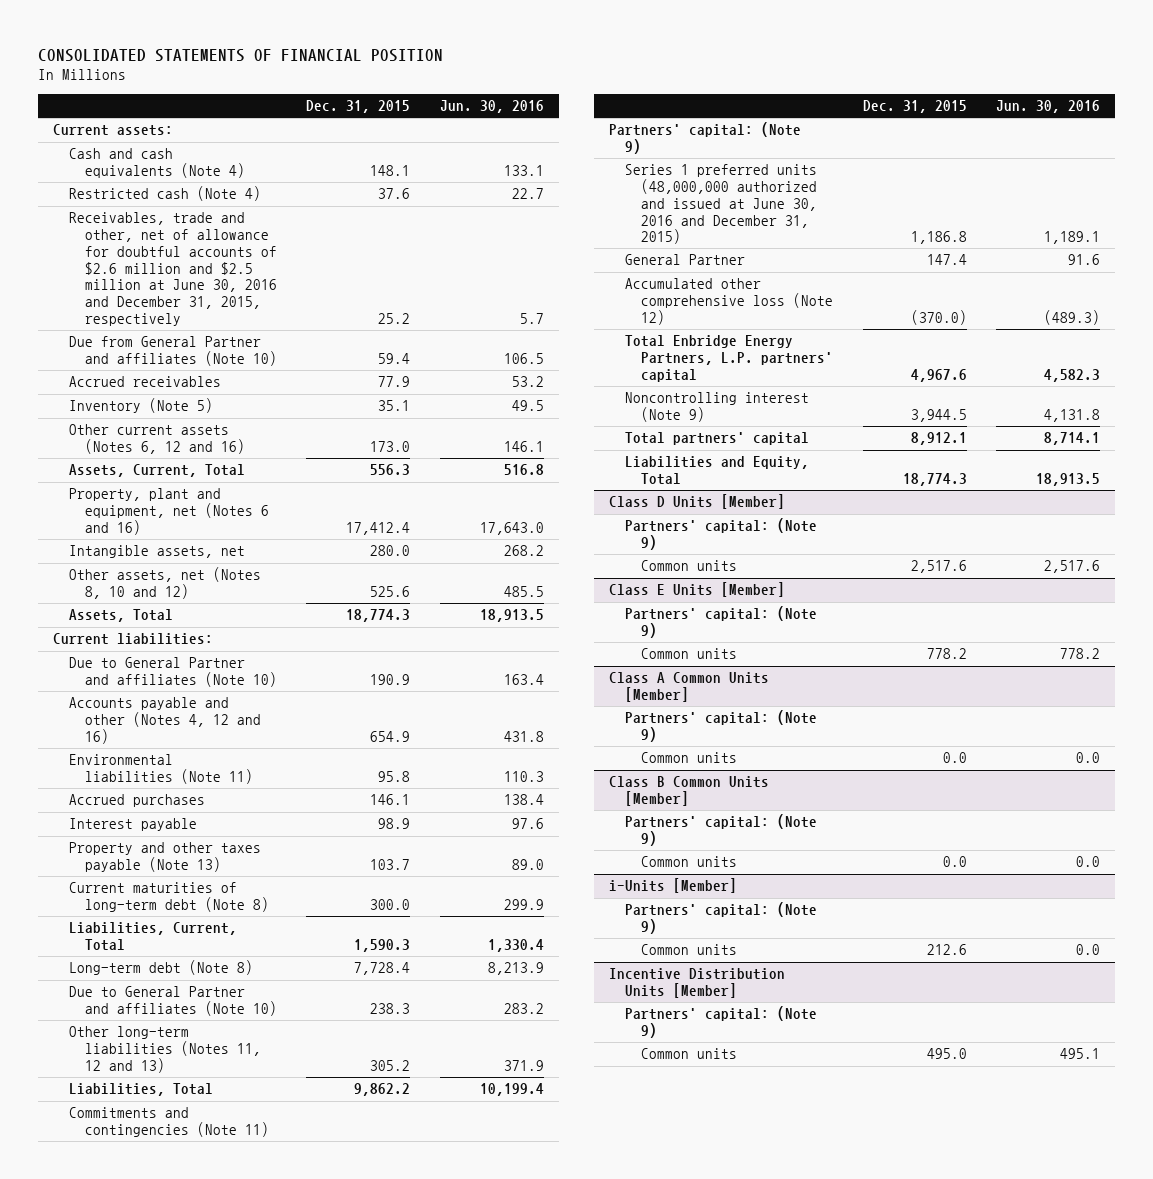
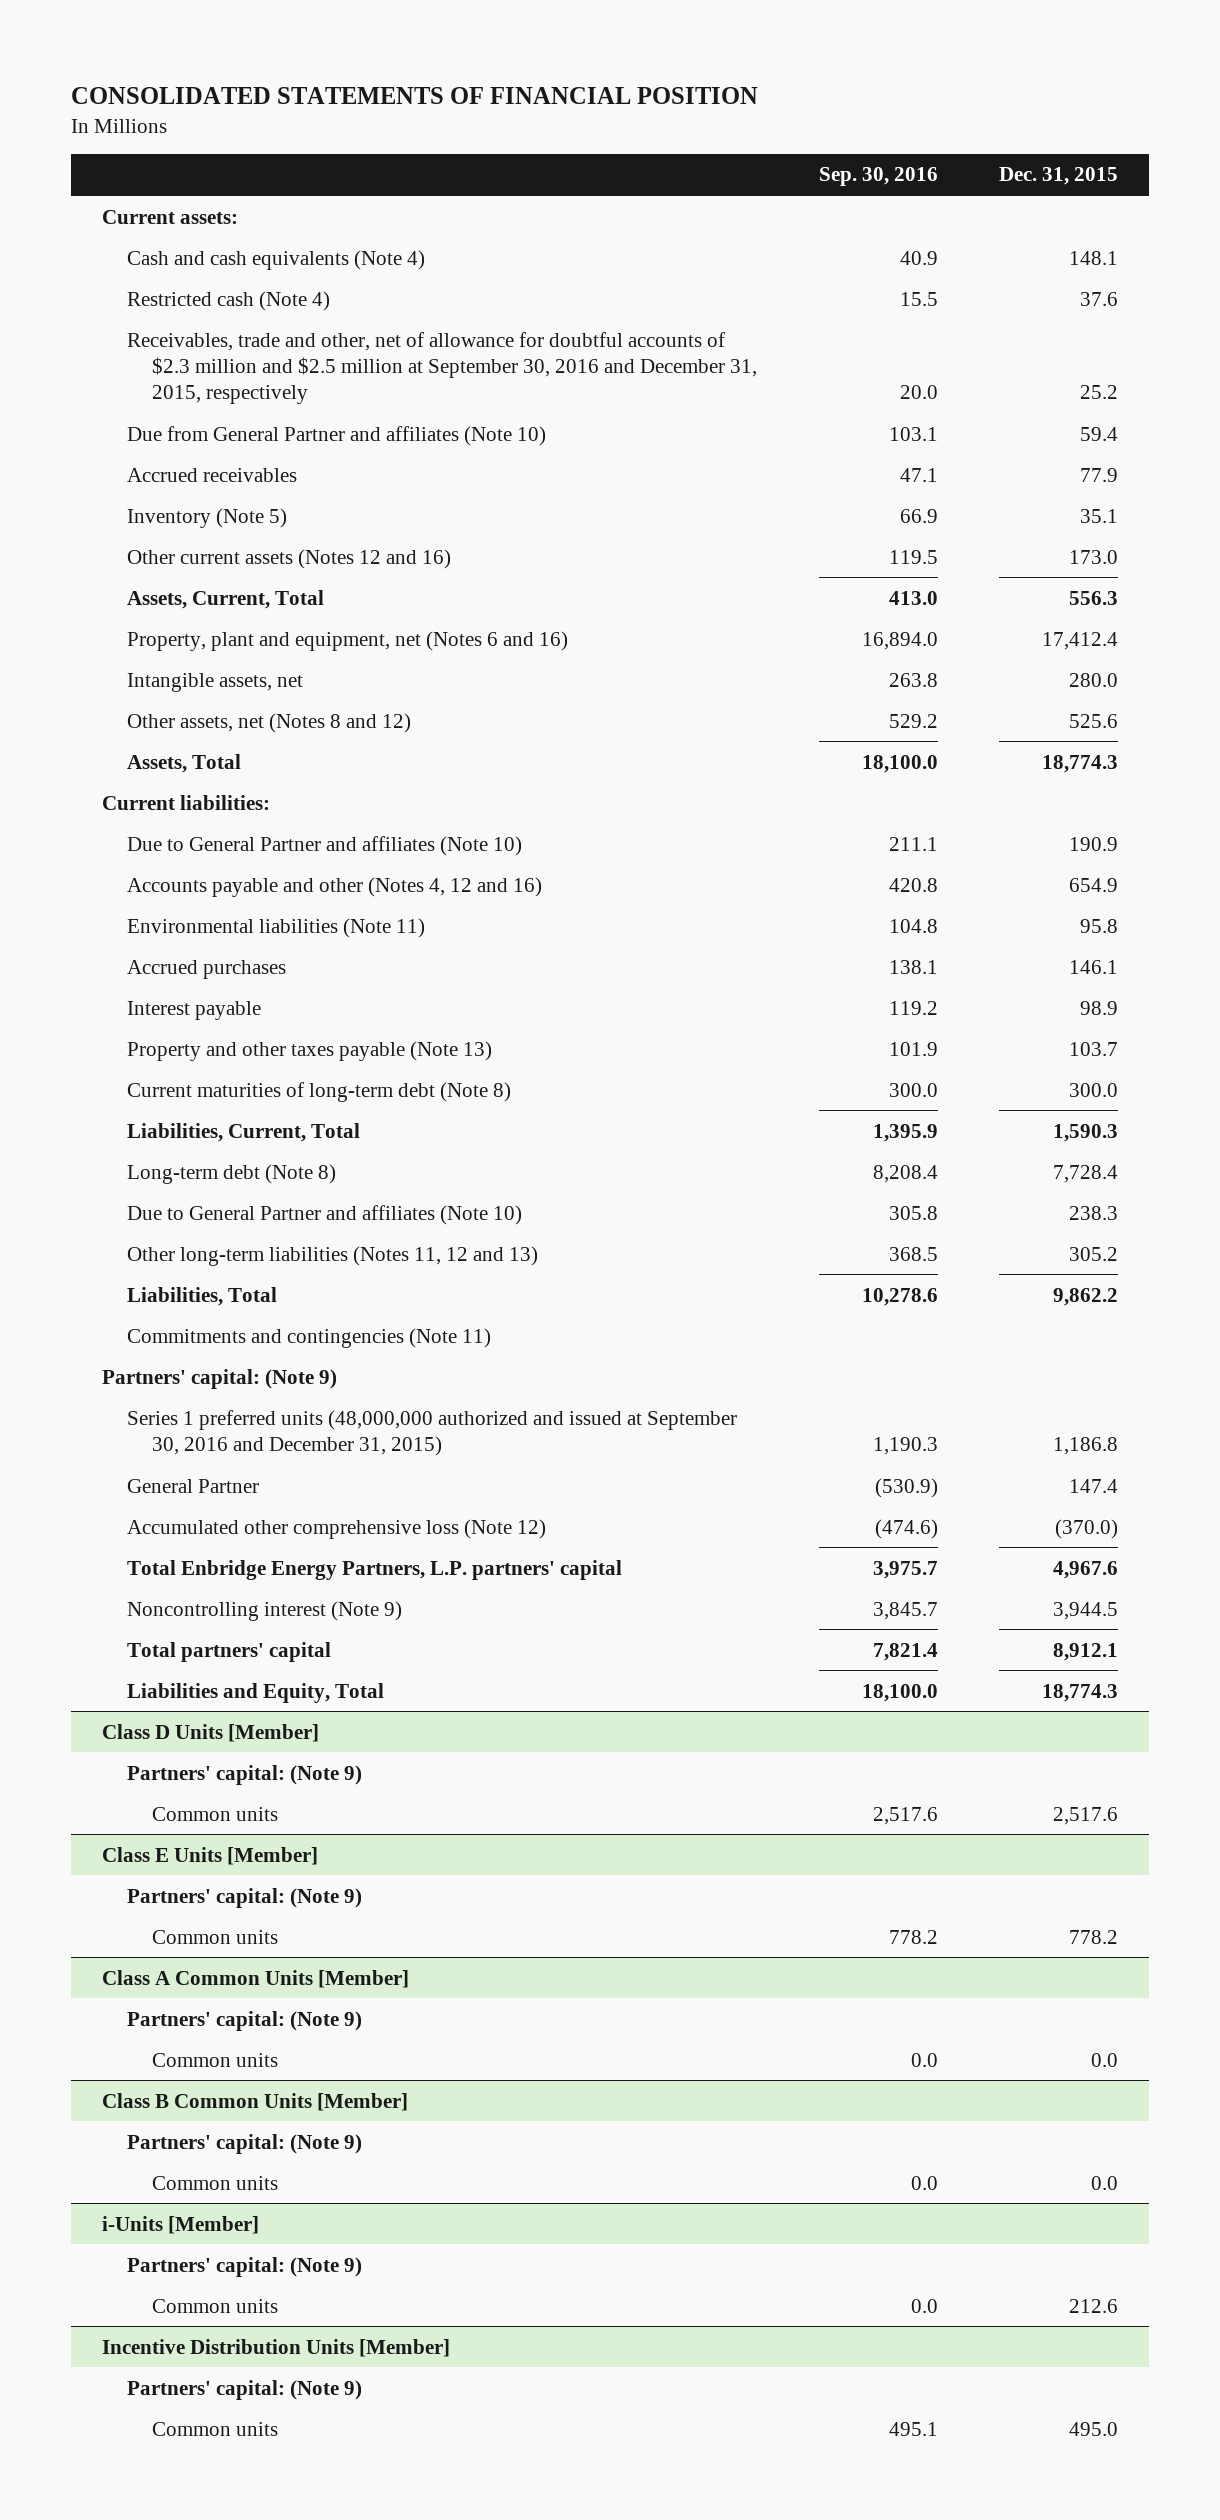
[439,100,544,114] Jun. 30, 2016 -> none
none -> [818,167,938,187] Sep. 30, 2016
[68,212,277,326] Receivables, trade and other, net of allowance for doubtful accounts of $2.6 million and $2.5 million at June 30, 2016 and December 31, 2015, respectively -> [127,331,758,404] Receivables, trade and other, net of allowance for doubtful accounts of $2.3 million and $2.5 million at September 30, 2016 and December 31, 2015, respectively
[68,424,245,455] Other current assets (Notes 6, 12 and 16) -> [127,548,452,569] Other current assets (Notes 12 and 16)
[68,567,261,600] Other assets, net (Notes 8, 10 and 12) -> [127,712,412,733] Other assets, net (Notes 8 and 12)
[624,164,818,245] Series 1 preferred units (48,000,000 authorized and issued at June 30, 2016 and December 31, 2015) -> [127,1409,738,1456] Series 1 preferred units (48,000,000 authorized and issued at September 30, 2016 and December 31, 2015)

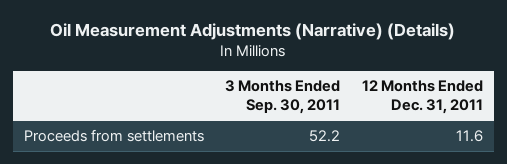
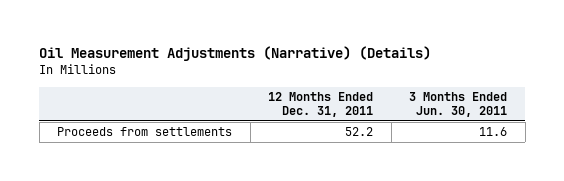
[225,80,341,115] 3 Months Ended Sep. 30, 2011 -> none
none -> [409,91,508,118] 3 Months Ended Jun. 30, 2011
[456,130,484,143] 11.6 -> [345,127,374,137] 52.2

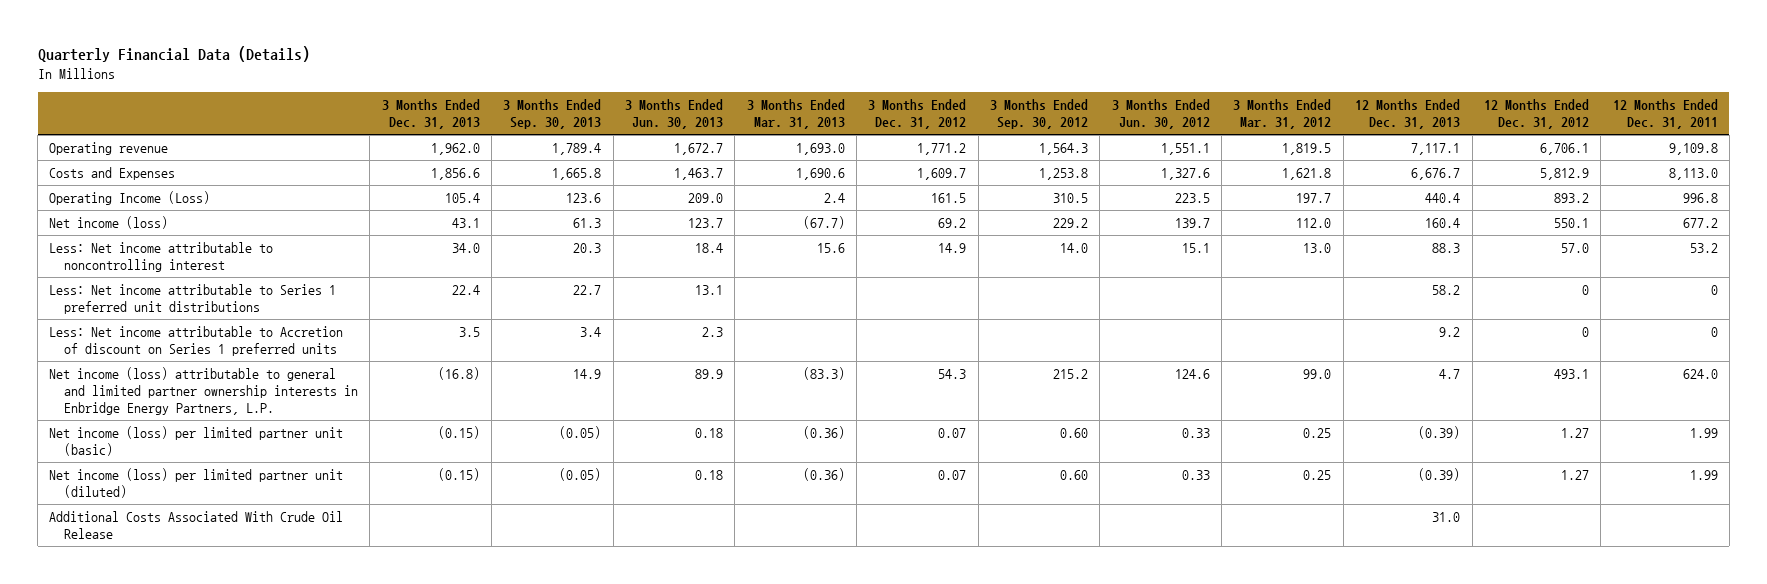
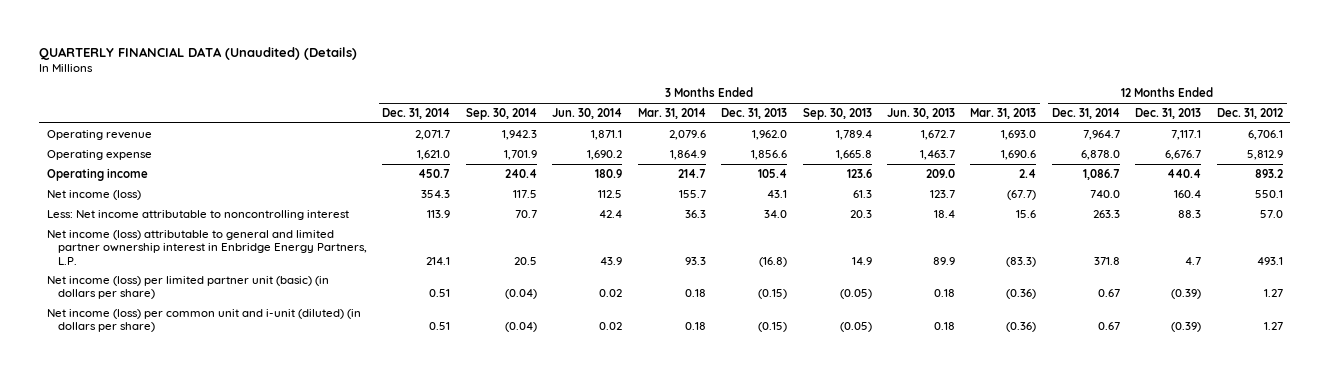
[37,46,310,63] Quarterly Financial Data (Details) -> [38,46,357,60] QUARTERLY FINANCIAL DATA (Unaudited) (Details)
[868,99,967,130] 3 Months Ended Dec. 31, 2012 -> none
[990,99,1089,130] 3 Months Ended Sep. 30, 2012 -> none
[1111,99,1210,130] 3 Months Ended Jun. 30, 2012 -> none
[1233,99,1332,130] 3 Months Ended Mar. 31, 2012 -> none
[1612,99,1718,130] 12 Months Ended Dec. 31, 2011 -> none
none -> [382,107,451,119] Dec. 31, 2014
none -> [465,107,537,120] Sep. 30, 2014
none -> [552,107,623,119] Jun. 30, 2014
none -> [637,107,706,119] Mar. 31, 2014
none -> [1051,107,1120,119] Dec. 31, 2014
[49,166,176,180] Costs and Expenses -> [46,149,152,160] Operating expense
[49,190,211,205] Operating Income (Loss) -> [46,167,148,181] Operating income
[49,283,337,314] Less: Net income attributable to Series 1 preferred unit distributions -> none
[49,325,344,356] Less: Net income attributable to Accretion of discount on Series 1 preferred units -> none
[49,510,344,539] Additional Costs Associated With Crude Oil Release -> none
[49,366,359,415] Net income (loss) attributable to general and limited partner ownership interests in Enbridge Energy Partners, L.P. -> [46,229,368,265] Net income (loss) attributable to general and limited partner ownership interest in Enbridge Energy Partners, L.P.
[49,425,344,456] Net income (loss) per limited partner unit (basic) -> [46,275,329,300] Net income (loss) per limited partner unit (basic) (in dollars per share)
[49,467,344,498] Net income (loss) per limited partner unit (diluted) -> [46,308,361,333] Net income (loss) per common unit and i-unit (diluted) (in dollars per share)

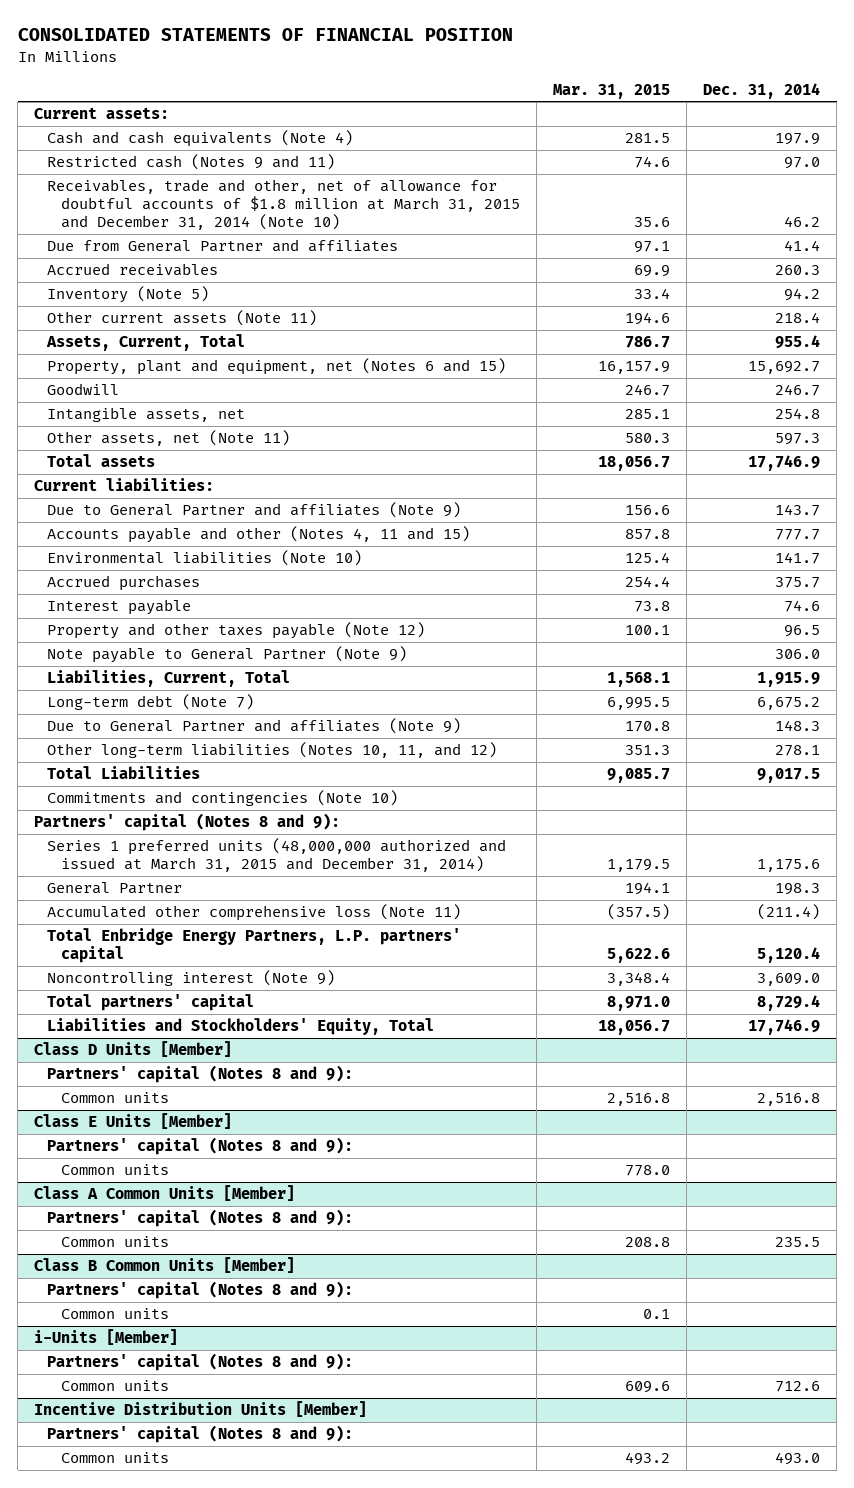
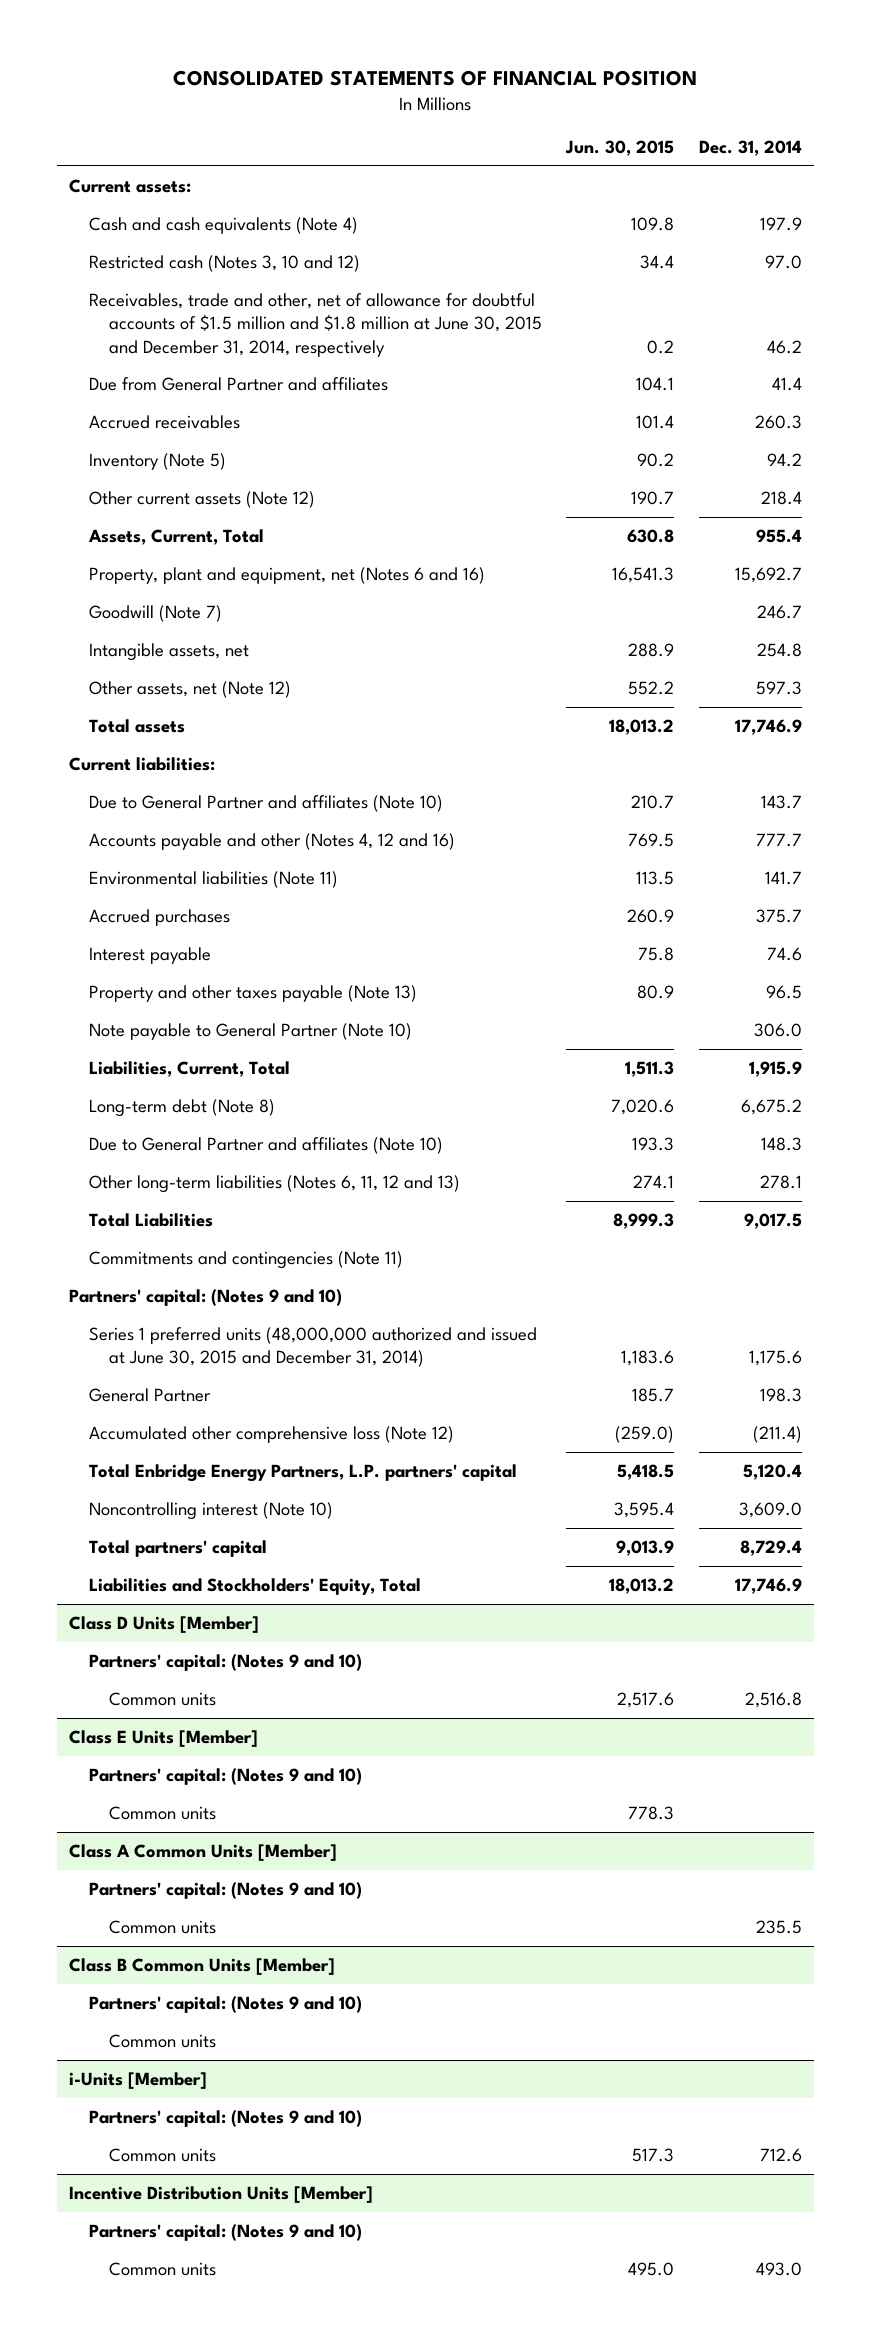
[552,83,670,99] Mar. 31, 2015 -> none
none -> [565,139,675,156] Jun. 30, 2015
[47,154,336,171] Restricted cash (Notes 9 and 11) -> [88,254,360,272] Restricted cash (Notes 3, 10 and 12)
[47,179,520,231] Receivables, trade and other, net of allowance for doubtful accounts of $1.8 million at March 31, 2015 and December 31, 2014 (Note 10) -> [88,292,542,357] Receivables, trade and other, net of allowance for doubtful accounts of $1.5 million and $1.8 million at June 30, 2015 and December 31, 2014, respectively
[47,310,318,327] Other current assets (Note 11) -> [88,490,315,508] Other current assets (Note 12)
[47,358,507,376] Property, plant and equipment, net (Notes 6 and 15) -> [88,566,485,584] Property, plant and equipment, net (Notes 6 and 16)
[47,383,120,396] Goodwill -> [88,604,222,622] Goodwill (Note 7)
[47,430,291,447] Other assets, net (Note 11) -> [88,680,291,698] Other assets, net (Note 12)
[47,502,462,519] Due to General Partner and affiliates (Note 9) -> [88,794,443,812] Due to General Partner and affiliates (Note 10)
[47,526,471,544] Accounts payable and other (Notes 4, 11 and 15) -> [88,832,455,850] Accounts payable and other (Notes 4, 12 and 16)
[47,550,363,567] Environmental liabilities (Note 10) -> [88,870,338,888] Environmental liabilities (Note 11)
[47,622,426,640] Property and other taxes payable (Note 12) -> [88,984,417,1002] Property and other taxes payable (Note 13)
[47,646,408,664] Note payable to General Partner (Note 9) -> [88,1022,412,1040] Note payable to General Partner (Note 10)
[47,694,255,711] Long-term debt (Note 7) -> [88,1098,275,1117] Long-term debt (Note 8)
[47,718,462,735] Due to General Partner and affiliates (Note 9) -> [88,1136,443,1154] Due to General Partner and affiliates (Note 10)
[47,742,498,759] Other long-term liabilities (Notes 10, 11, and 12) -> [88,1174,460,1193] Other long-term liabilities (Notes 6, 11, 12 and 13)
[47,790,399,807] Commitments and contingencies (Note 10) -> [88,1250,403,1269] Commitments and contingencies (Note 11)
[34,813,341,832] Partners' capital (Notes 8 and 9): -> [68,1288,342,1306] Partners' capital: (Notes 9 and 10)
[47,838,507,873] Series 1 preferred units (48,000,000 authorized and issued at March 31, 2015 and December 31, 2014) -> [88,1326,537,1368] Series 1 preferred units (48,000,000 authorized and issued at June 30, 2015 and December 31, 2014)
[47,904,462,922] Accumulated other comprehensive loss (Note 11) -> [88,1425,454,1443] Accumulated other comprehensive loss (Note 12)
[47,970,336,987] Noncontrolling interest (Note 9) -> [88,1501,333,1520] Noncontrolling interest (Note 10)
[47,1065,354,1084] Partners' capital (Notes 8 and 9): -> [88,1653,362,1671] Partners' capital: (Notes 9 and 10)
[47,1137,354,1156] Partners' capital (Notes 8 and 9): -> [88,1767,362,1785] Partners' capital: (Notes 9 and 10)
[47,1209,354,1228] Partners' capital (Notes 8 and 9): -> [88,1881,362,1899] Partners' capital: (Notes 9 and 10)
[47,1281,354,1300] Partners' capital (Notes 8 and 9): -> [88,1995,362,2013] Partners' capital: (Notes 9 and 10)
[47,1353,354,1372] Partners' capital (Notes 8 and 9): -> [88,2109,362,2127] Partners' capital: (Notes 9 and 10)
[47,1425,354,1444] Partners' capital (Notes 8 and 9): -> [88,2223,362,2241] Partners' capital: (Notes 9 and 10)

